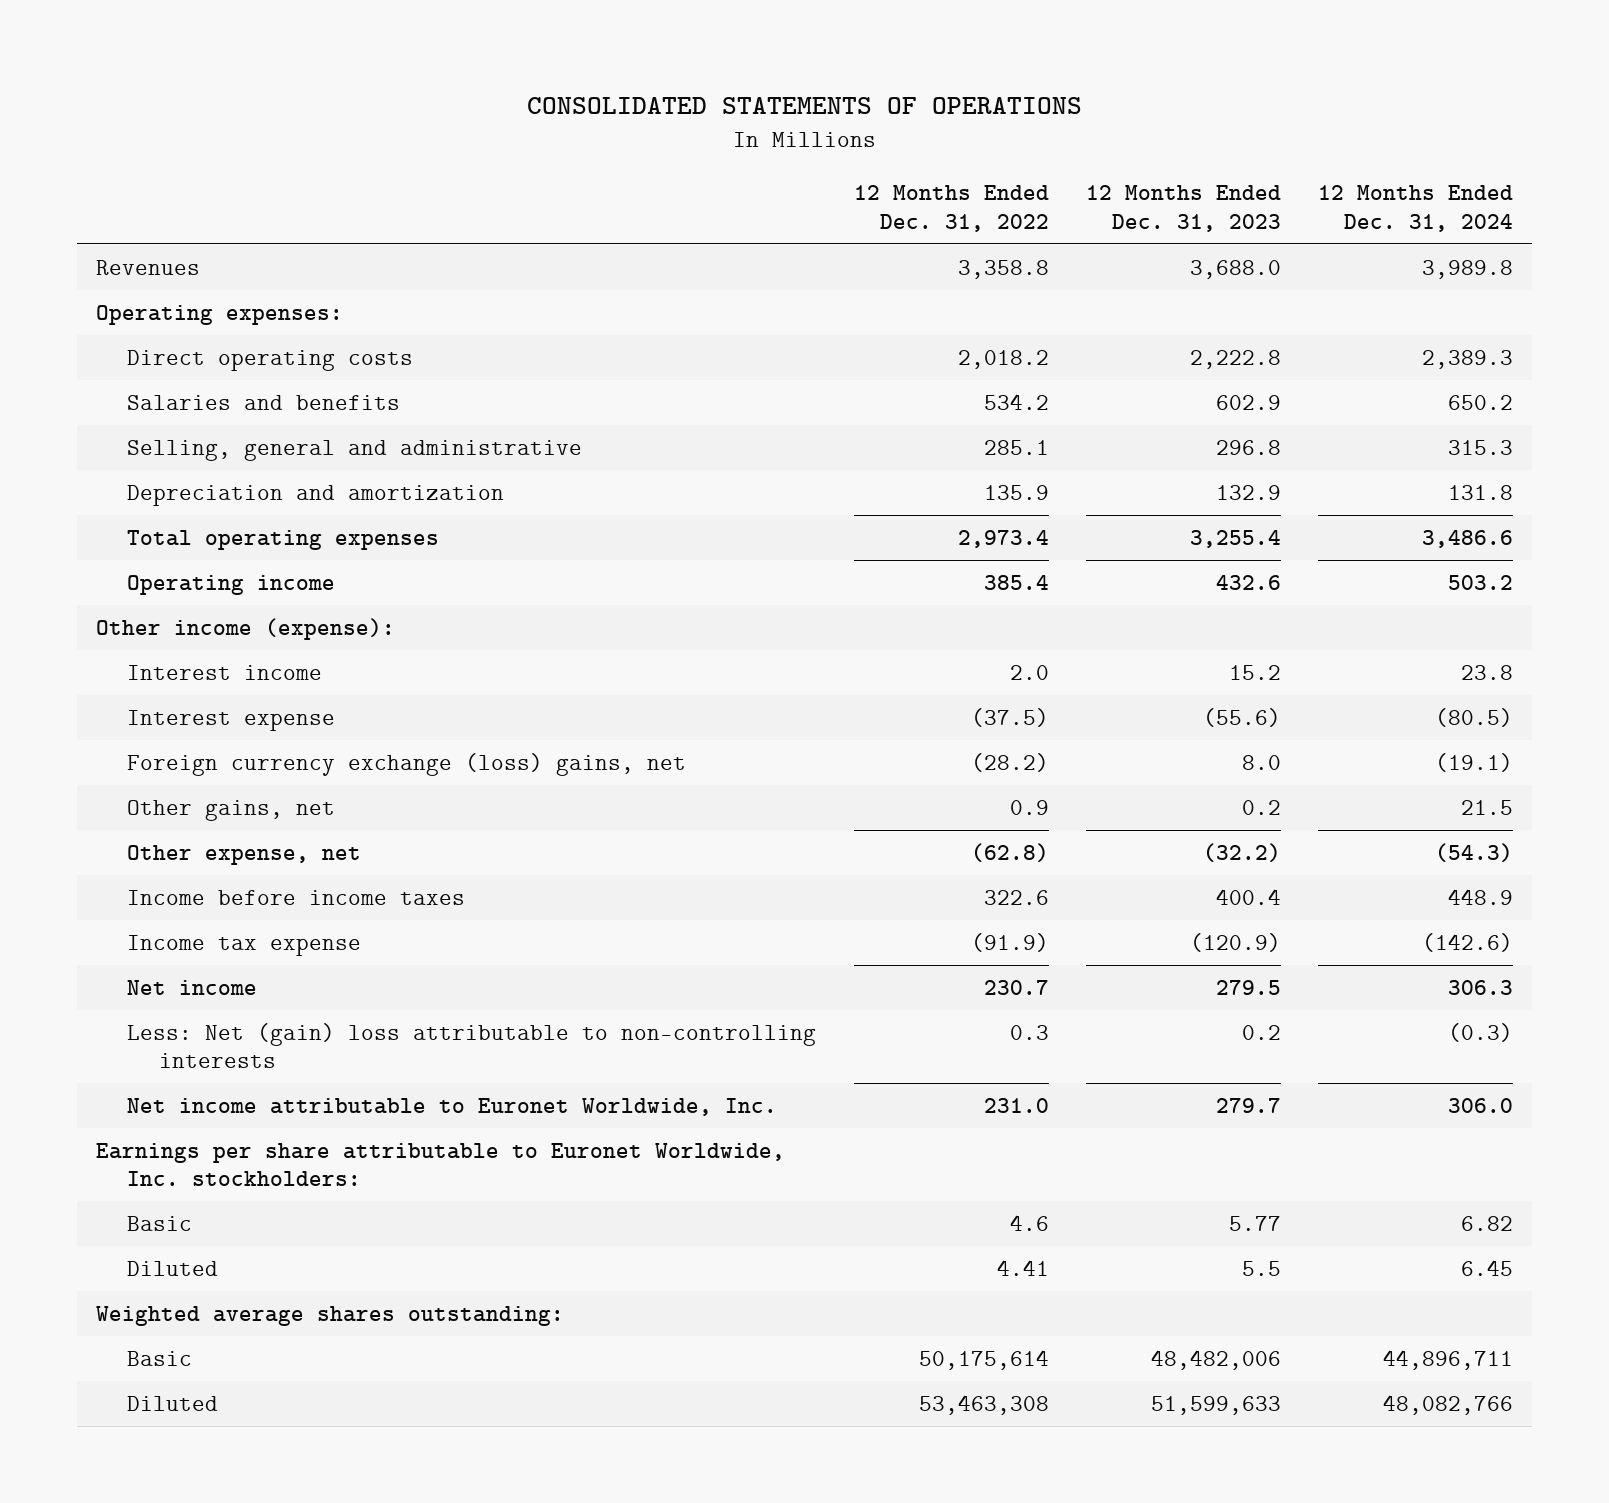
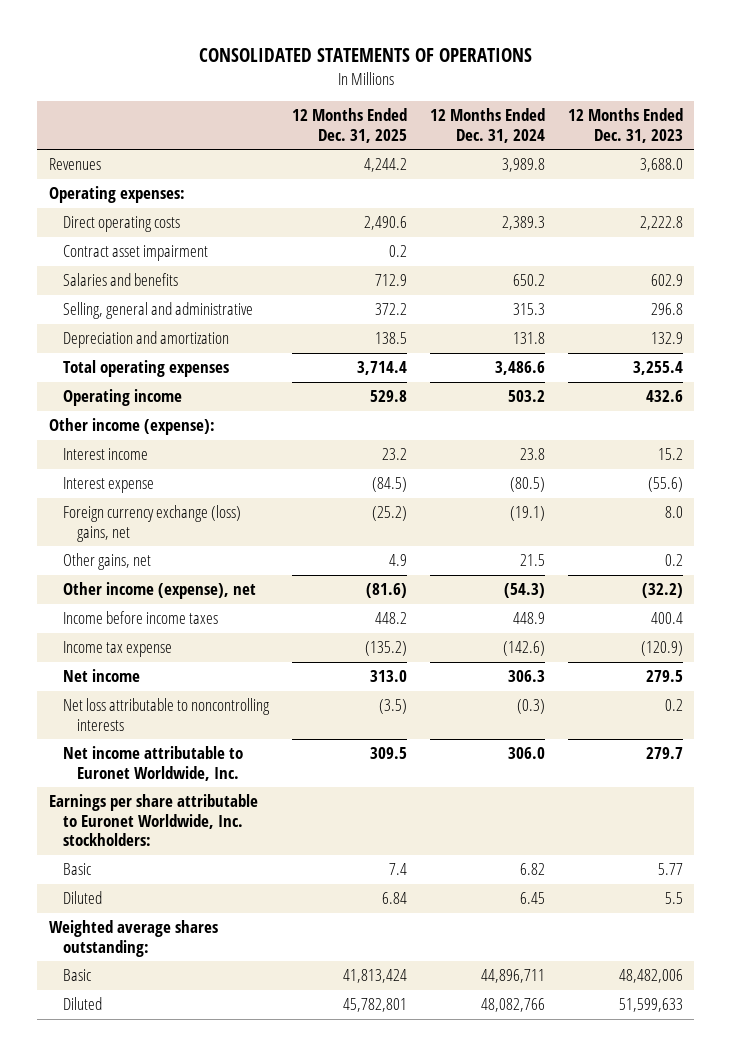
[853,185,1049,232] 12 Months Ended Dec. 31, 2022 -> none
none -> [291,108,407,143] 12 Months Ended Dec. 31, 2025
none -> [62,245,208,262] Contract asset impairment
[127,844,362,865] Other expense, net -> [62,582,256,600] Other income (expense), net
[127,1022,817,1069] Less: Net (gain) loss attributable to non-controlling interests -> [62,698,270,731] Net loss attributable to noncontrolling interests

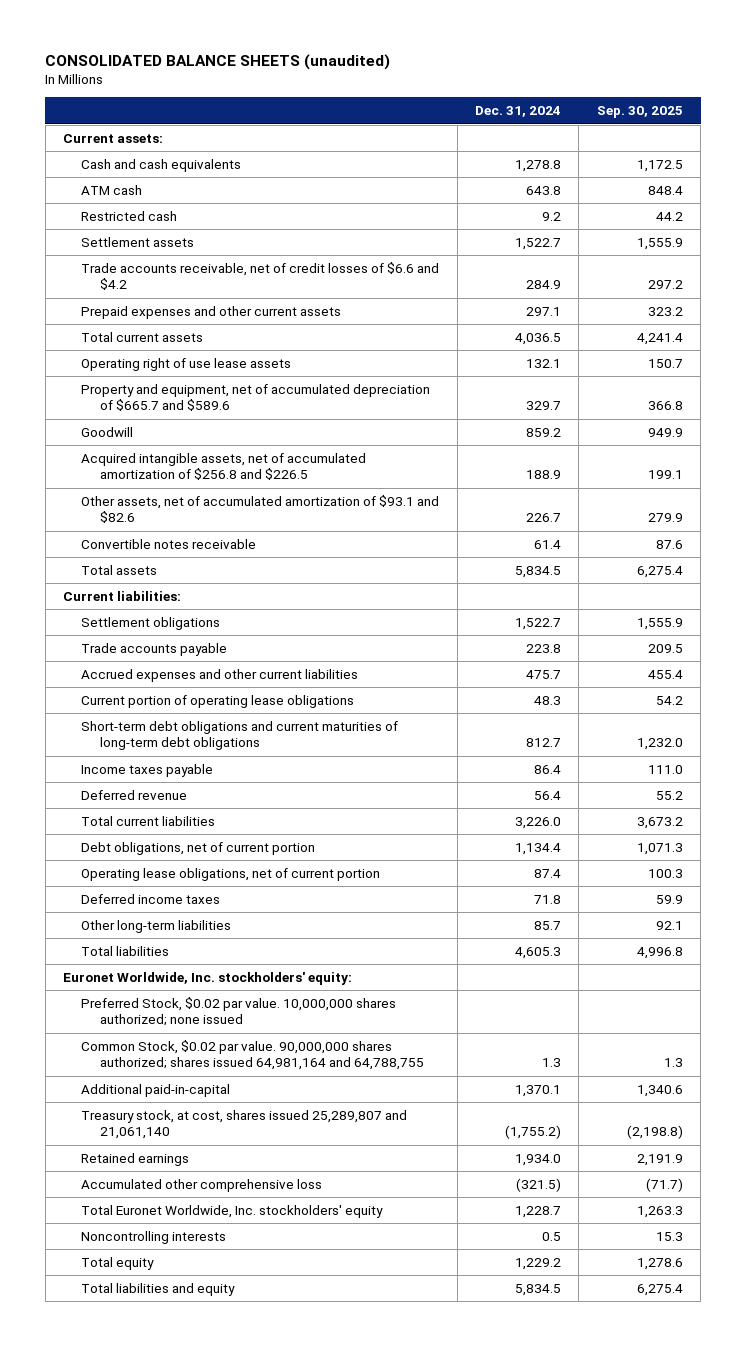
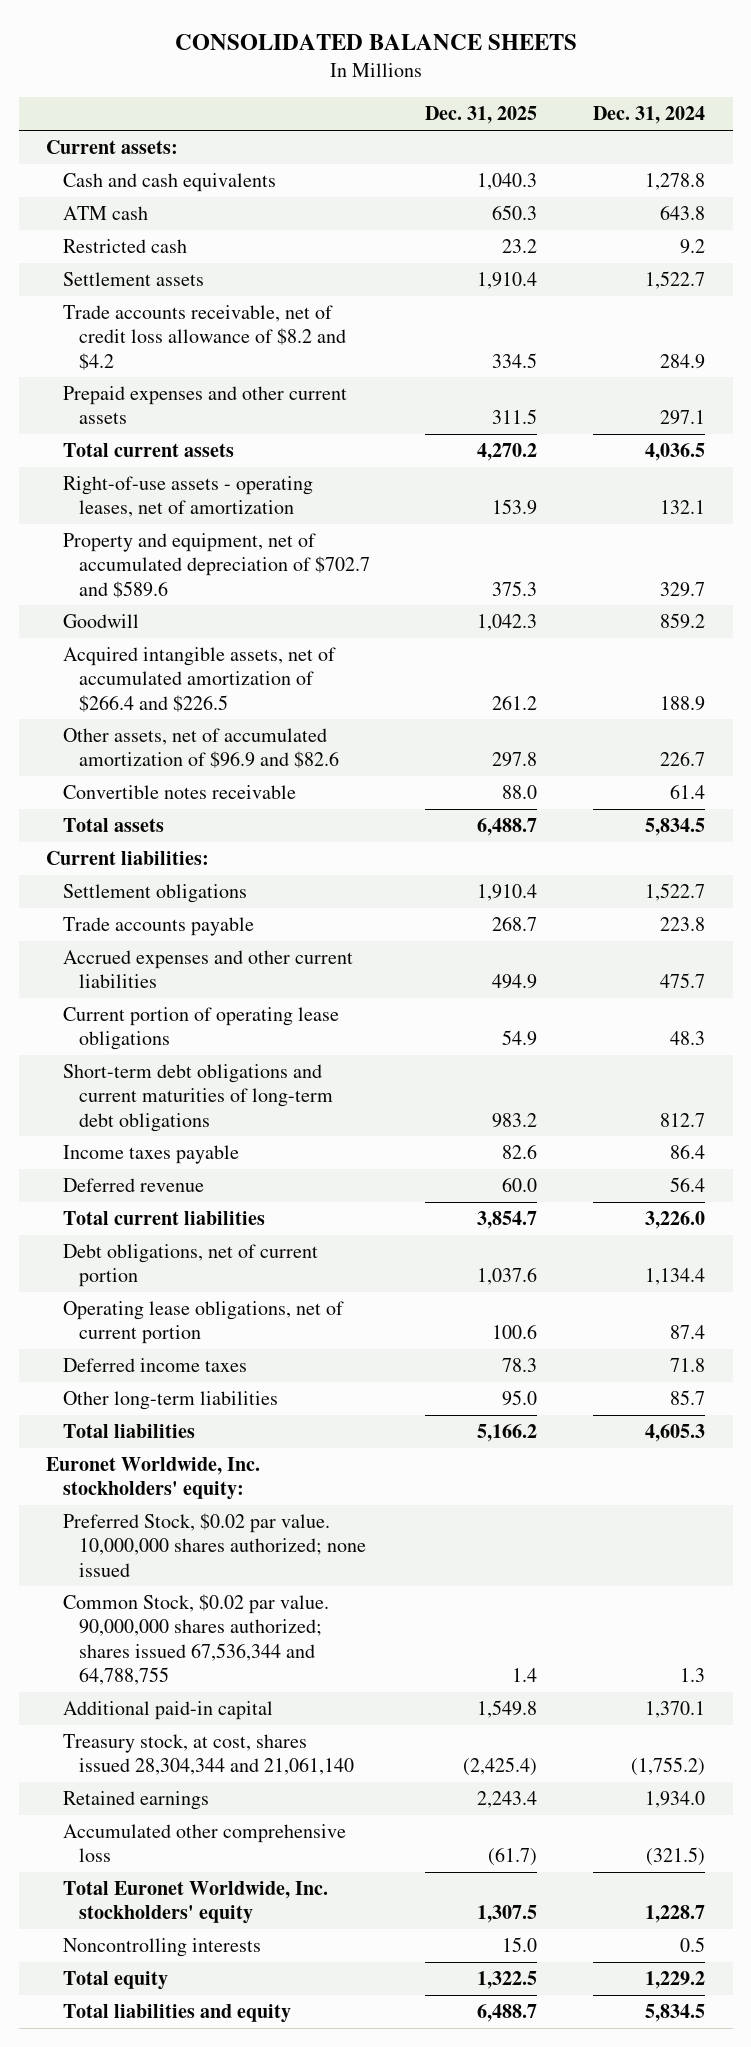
[45,53,391,70] CONSOLIDATED BALANCE SHEETS (unaudited) -> [174,33,577,50] CONSOLIDATED BALANCE SHEETS
[596,106,683,119] Sep. 30, 2025 -> none
none -> [425,106,538,125] Dec. 31, 2025
[81,261,440,291] Trade accounts receivable, net of credit losses of $6.6 and $4.2 -> [62,305,346,370] Trade accounts receivable, net of credit loss allowance of $8.2 and $4.2
[81,357,292,371] Operating right of use lease assets -> [62,476,313,518] Right-of-use assets - operating leases, net of amortization
[81,383,431,412] Property and equipment, net of accumulated depreciation of $665.7 and $589.6 -> [62,533,370,598] Property and equipment, net of accumulated depreciation of $702.7 and $589.6
[81,452,367,481] Acquired intangible assets, net of accumulated amortization of $256.8 and $226.5 -> [62,647,336,712] Acquired intangible assets, net of accumulated amortization of $266.4 and $226.5
[81,494,440,524] Other assets, net of accumulated amortization of $93.1 and $82.6 -> [62,728,339,769] Other assets, net of accumulated amortization of $96.9 and $82.6
[81,1039,424,1071] Common Stock, $0.02 par value. 90,000,000 shares authorized; shares issued 64,981,164 and 64,788,755 -> [62,1594,329,1685] Common Stock, $0.02 par value. 90,000,000 shares authorized; shares issued 67,536,344 and 64,788,755
[81,1083,231,1097] Additional paid-in-capital -> [62,1701,273,1721] Additional paid-in capital
[81,1109,408,1140] Treasury stock, at cost, shares issued 25,289,807 and 21,061,140 -> [62,1734,354,1776] Treasury stock, at cost, shares issued 28,304,344 and 21,061,140

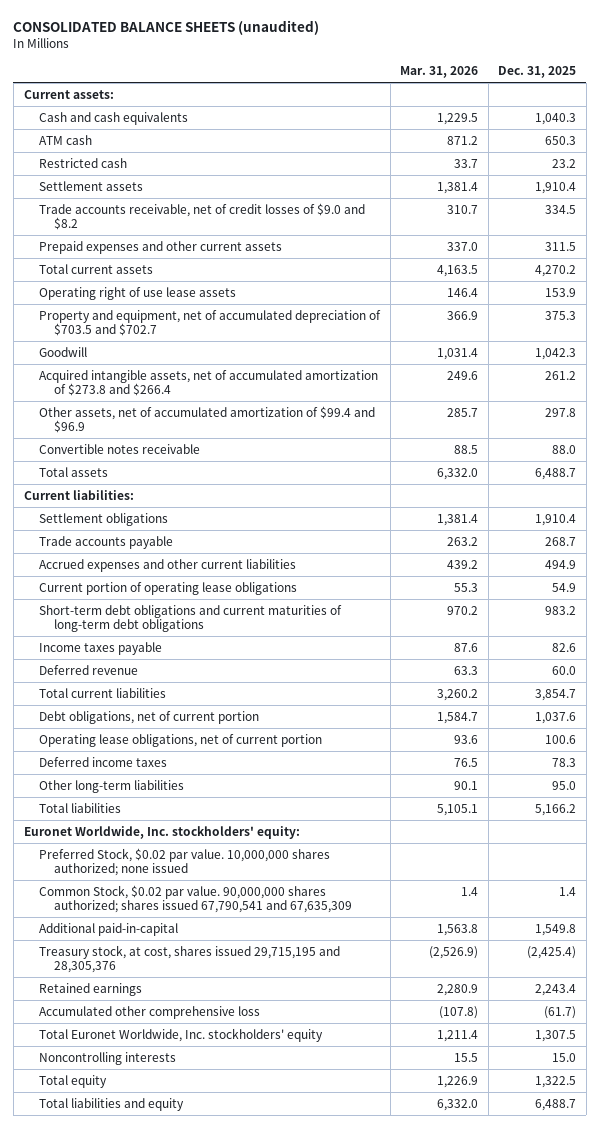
[174,33,577,50] CONSOLIDATED BALANCE SHEETS -> [13,19,320,35] CONSOLIDATED BALANCE SHEETS (unaudited)
[592,106,705,125] Dec. 31, 2024 -> none
none -> [400,66,479,79] Mar. 31, 2026
[62,305,346,370] Trade accounts receivable, net of credit loss allowance of $8.2 and $4.2 -> [38,202,365,230] Trade accounts receivable, net of credit losses of $9.0 and $8.2
[62,476,313,518] Right-of-use assets - operating leases, net of amortization -> [38,286,236,300] Operating right of use lease assets
[62,533,370,598] Property and equipment, net of accumulated depreciation of $702.7 and $589.6 -> [38,309,381,336] Property and equipment, net of accumulated depreciation of $703.5 and $702.7
[62,647,336,712] Acquired intangible assets, net of accumulated amortization of $266.4 and $226.5 -> [38,369,378,396] Acquired intangible assets, net of accumulated amortization of $273.8 and $266.4
[62,728,339,769] Other assets, net of accumulated amortization of $96.9 and $82.6 -> [38,405,375,433] Other assets, net of accumulated amortization of $99.4 and $96.9
[62,1594,329,1685] Common Stock, $0.02 par value. 90,000,000 shares authorized; shares issued 67,536,344 and 64,788,755 -> [38,884,353,913] Common Stock, $0.02 par value. 90,000,000 shares authorized; shares issued 67,790,541 and 67,635,309
[62,1701,273,1721] Additional paid-in capital -> [38,922,178,936] Additional paid-in-capital
[62,1734,354,1776] Treasury stock, at cost, shares issued 28,304,344 and 21,061,140 -> [38,944,340,973] Treasury stock, at cost, shares issued 29,715,195 and 28,305,376

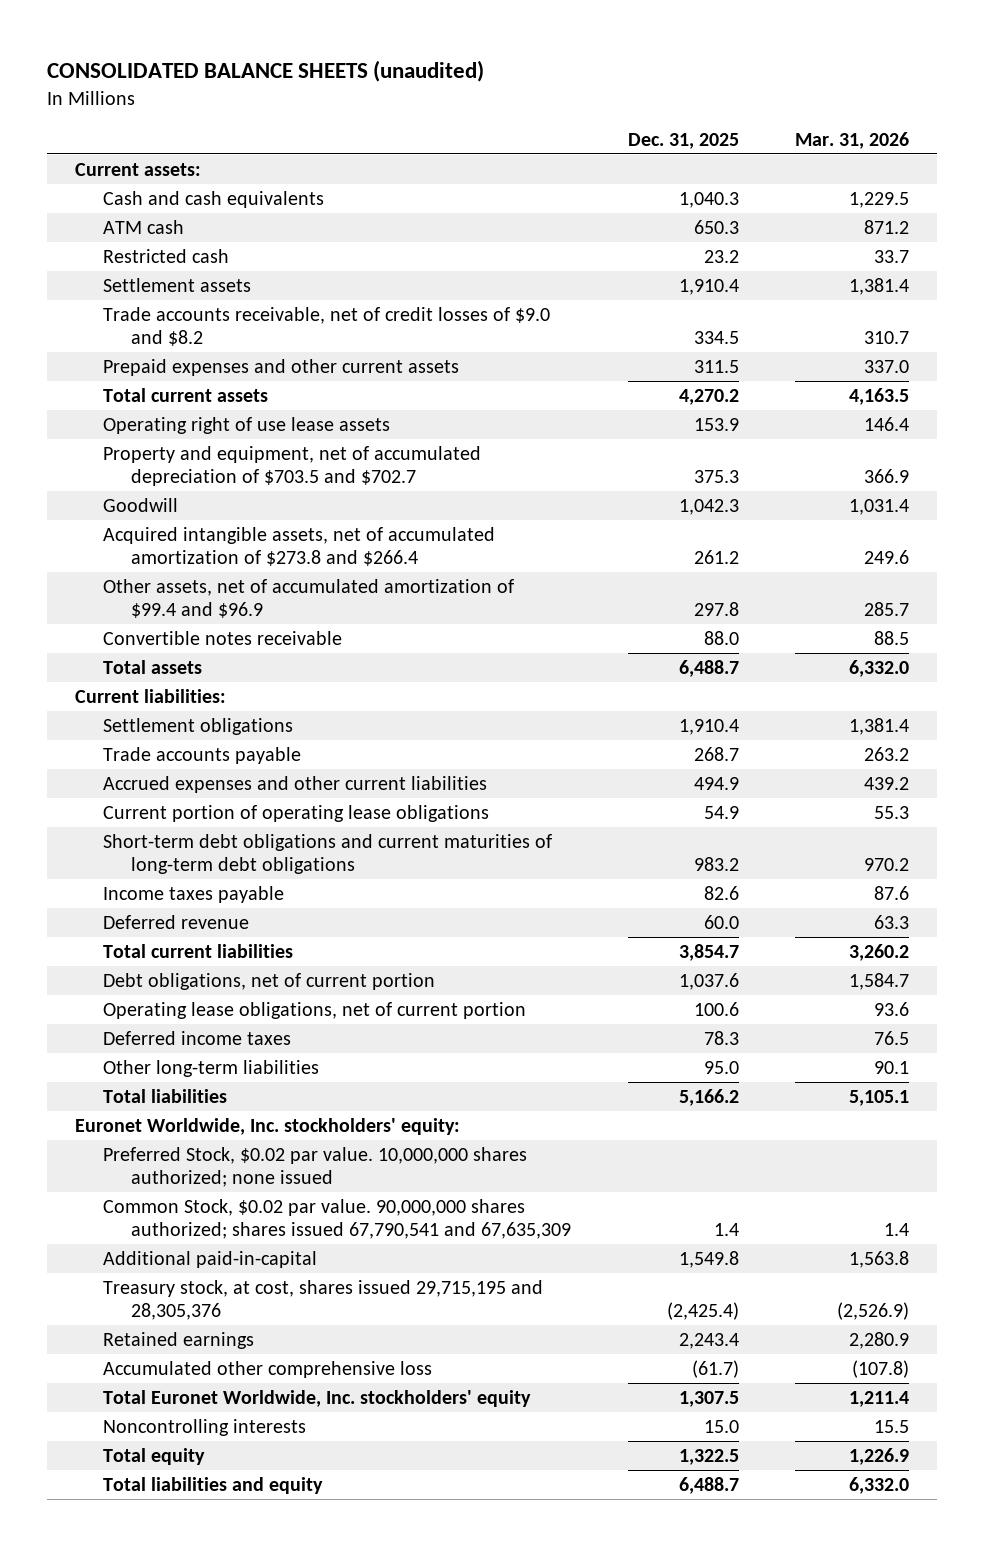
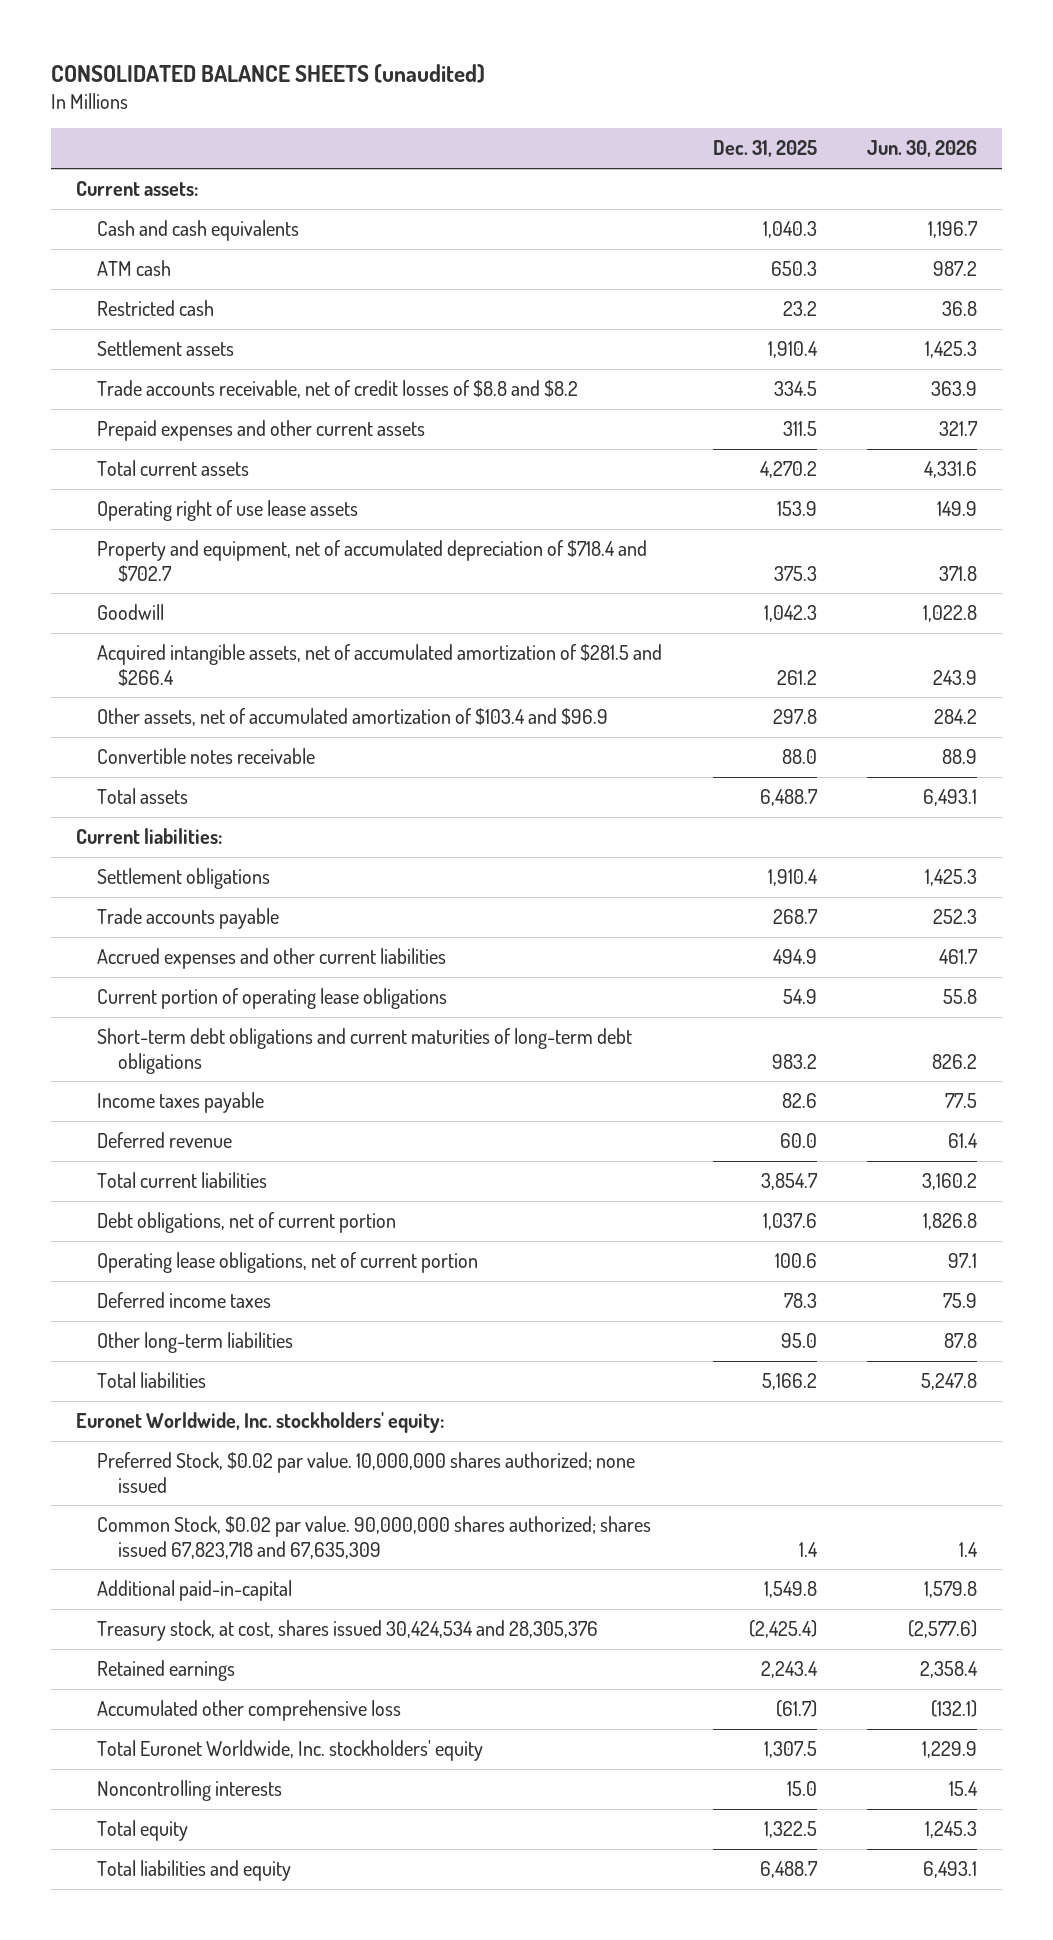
[794,131,909,149] Mar. 31, 2026 -> none
none -> [867,140,978,158] Jun. 30, 2026
[103,306,551,347] Trade accounts receivable, net of credit losses of $9.0 and $8.2 -> [97,380,579,399] Trade accounts receivable, net of credit losses of $8.8 and $8.2
[103,445,482,487] Property and equipment, net of accumulated depreciation of $703.5 and $702.7 -> [97,540,648,582] Property and equipment, net of accumulated depreciation of $718.4 and $702.7
[103,526,496,567] Acquired intangible assets, net of accumulated amortization of $273.8 and $266.4 -> [97,644,663,686] Acquired intangible assets, net of accumulated amortization of $281.5 and $266.4
[103,578,515,619] Other assets, net of accumulated amortization of $99.4 and $96.9 -> [97,708,609,727] Other assets, net of accumulated amortization of $103.4 and $96.9
[103,1198,572,1240] Common Stock, $0.02 par value. 90,000,000 shares authorized; shares issued 67,790,541 and 67,635,309 -> [97,1516,652,1559] Common Stock, $0.02 par value. 90,000,000 shares authorized; shares issued 67,823,718 and 67,635,309
[103,1279,544,1321] Treasury stock, at cost, shares issued 29,715,195 and 28,305,376 -> [97,1620,599,1642] Treasury stock, at cost, shares issued 30,424,534 and 28,305,376

